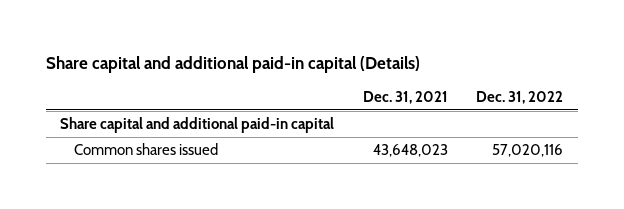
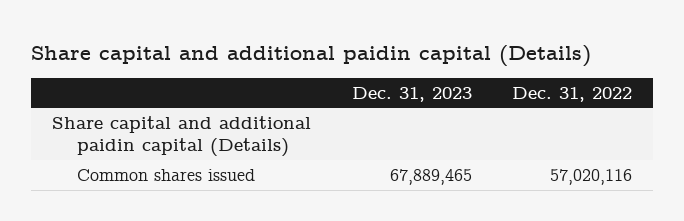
[45,55,420,73] Share capital and additional paid-in capital (Details) -> [31,44,592,67] Share capital and additional paidin capital (Details)
[362,90,448,104] Dec. 31, 2021 -> none
none -> [351,86,472,102] Dec. 31, 2023
[60,117,335,134] Share capital and additional paid-in capital -> [51,116,311,158] Share capital and additional paidin capital (Details)

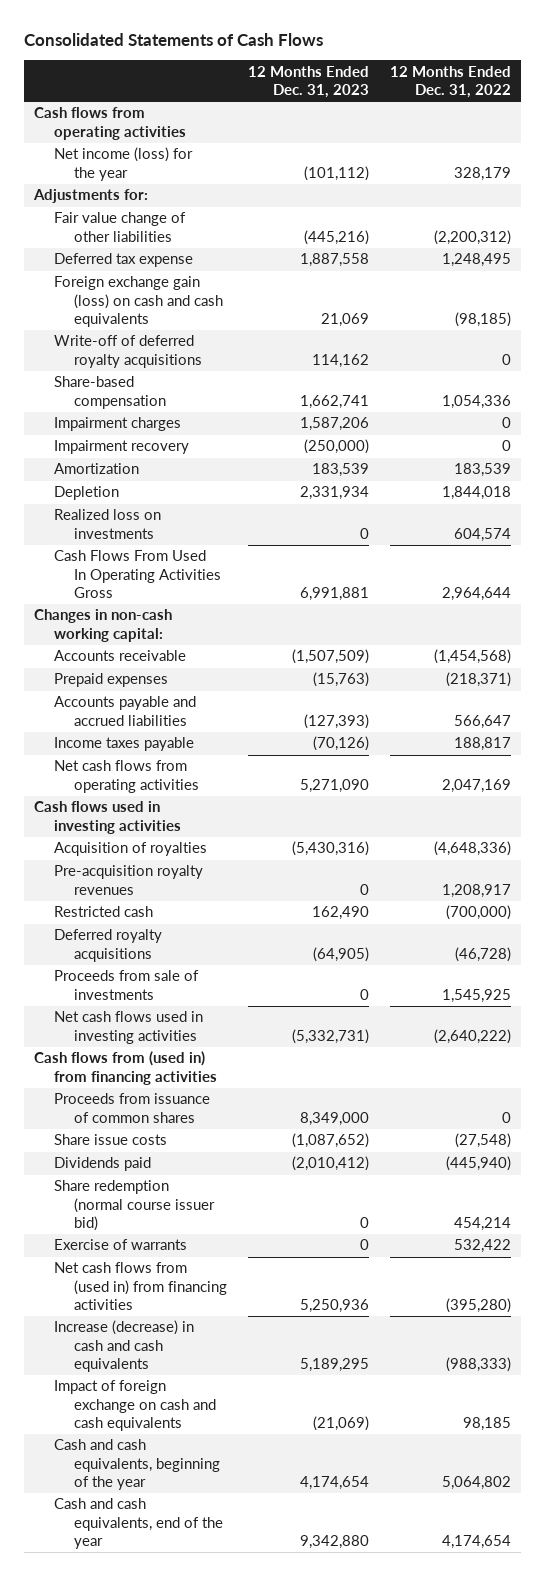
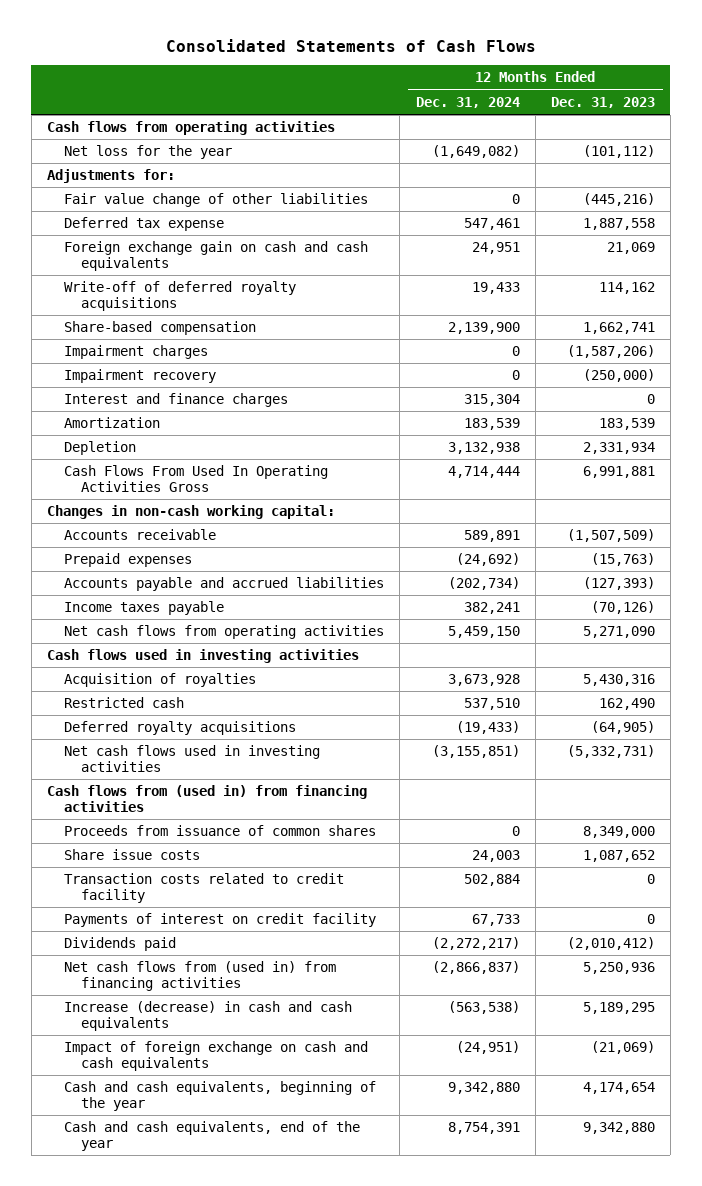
[389,65,511,99] 12 Months Ended Dec. 31, 2022 -> none
none -> [415,96,520,108] Dec. 31, 2024
[54,147,194,181] Net income (loss) for the year -> [64,145,233,160] Net loss for the year
[54,276,224,328] Foreign exchange gain (loss) on cash and cash equivalents -> [64,241,369,271] Foreign exchange gain on cash and cash equivalents
[299,417,369,432] 1,587,206 -> [566,345,655,359] (1,587,206)
none -> [64,393,289,408] Interest and finance charges
[54,509,162,539] Realized loss on investments -> none
[54,865,204,895] Pre-acquisition royalty revenues -> none
[291,841,369,857] (5,430,316) -> [582,674,655,687] 5,430,316
[54,970,200,1000] Proceeds from sale of investments -> none
[291,1133,369,1149] (1,087,652) -> [582,850,655,863] 1,087,652
none -> [64,873,345,903] Transaction costs related to credit facility
none -> [64,913,377,928] Payments of interest on credit facility
[54,1180,216,1232] Share redemption (normal course issuer bid) -> none
[54,1239,188,1251] Exercise of warrants -> none

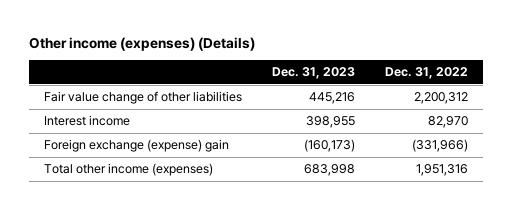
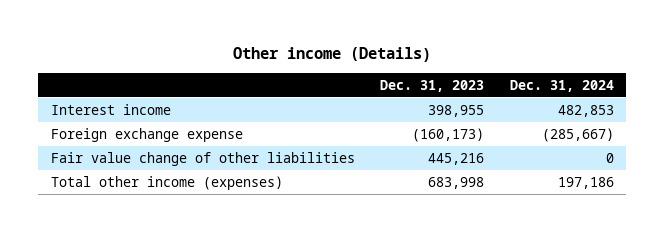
[28,36,255,51] Other income (expenses) (Details) -> [233,47,432,63] Other income (Details)
[384,67,468,80] Dec. 31, 2022 -> none
none -> [509,79,614,92] Dec. 31, 2024
[43,139,229,153] Foreign exchange (expense) gain -> [50,127,243,142] Foreign exchange expense
[43,91,242,105] Fair value change of other liabilities -> [50,151,355,166] Fair value change of other liabilities

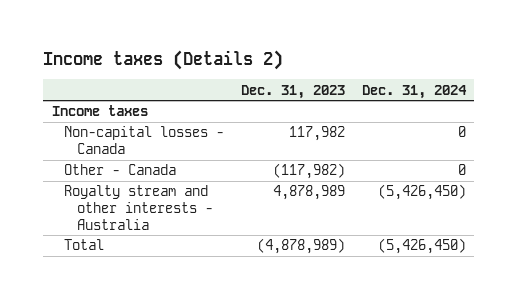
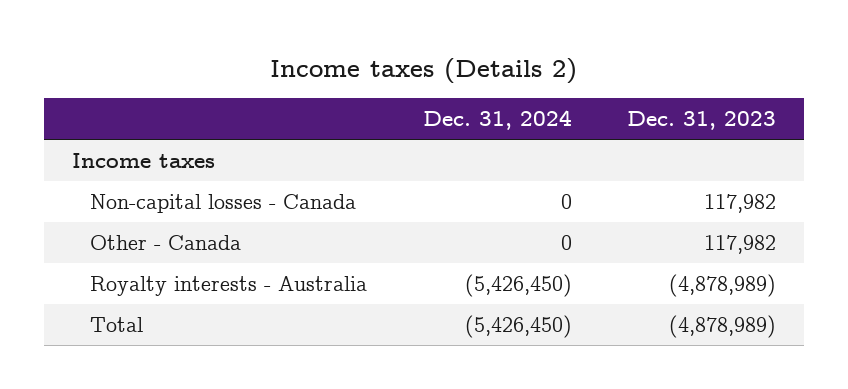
[273,163,346,180] (117,982) -> [704,234,777,254] 117,982
[64,185,213,230] Royalty stream and other interests - Australia -> [90,275,368,296] Royalty interests - Australia
[273,185,346,201] 4,878,989 -> [669,273,777,297] (4,878,989)

